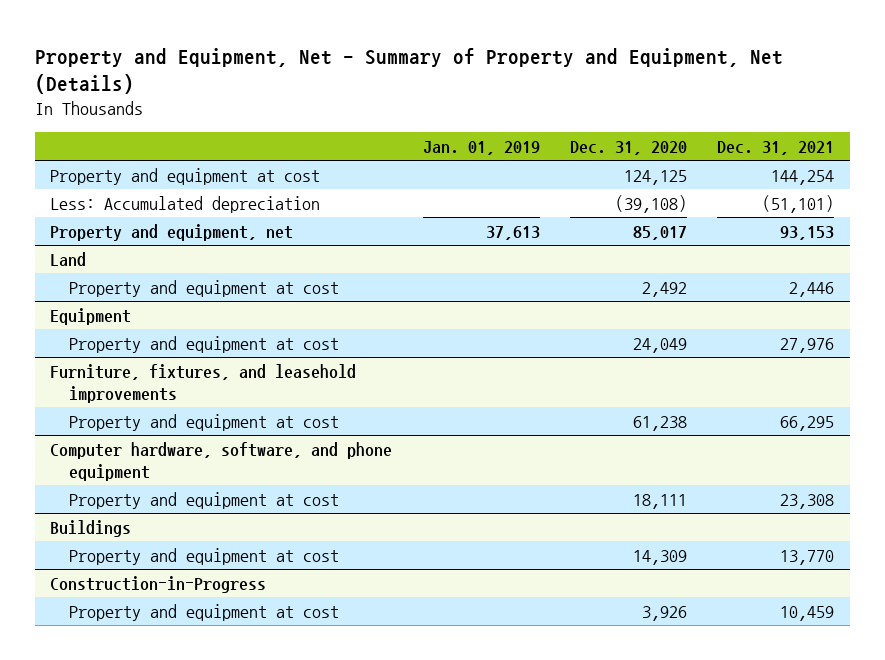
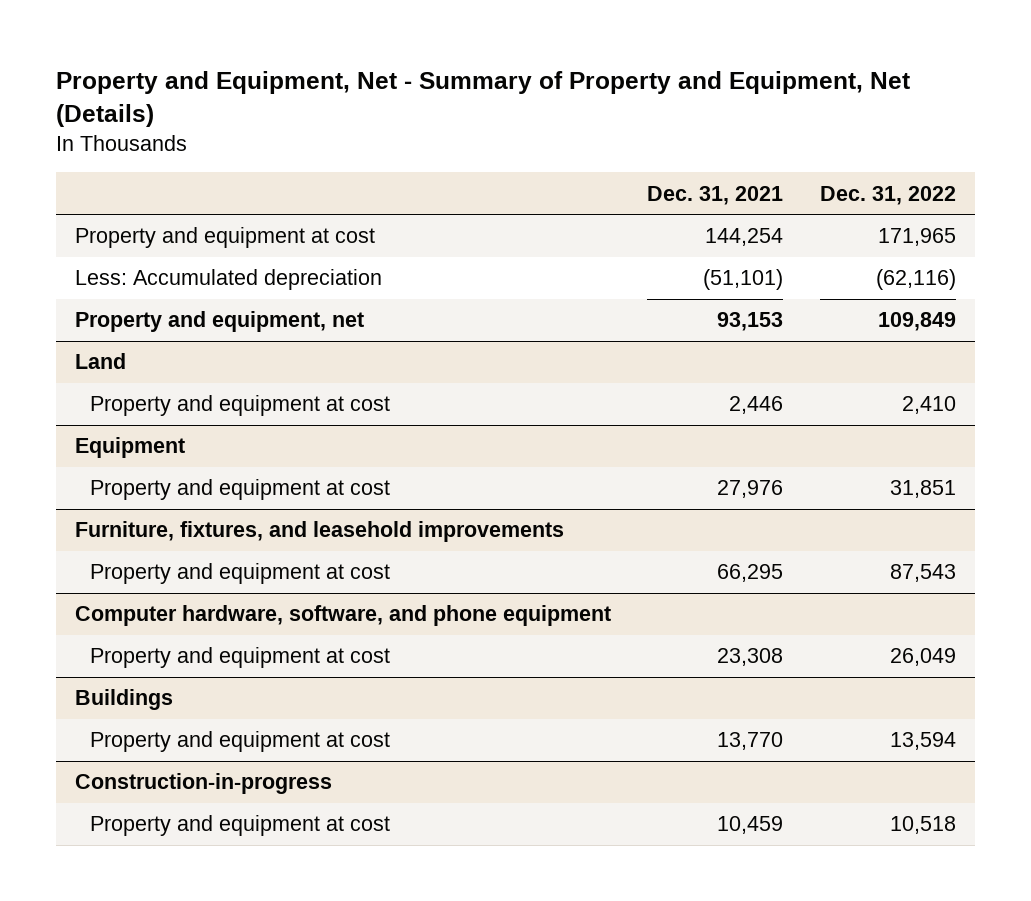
[422,140,540,155] Jan. 01, 2019 -> none
[570,140,688,155] Dec. 31, 2020 -> none
none -> [820,185,957,205] Dec. 31, 2022
[50,575,267,593] Construction-in-Progress -> [74,773,332,795] Construction-in-progress

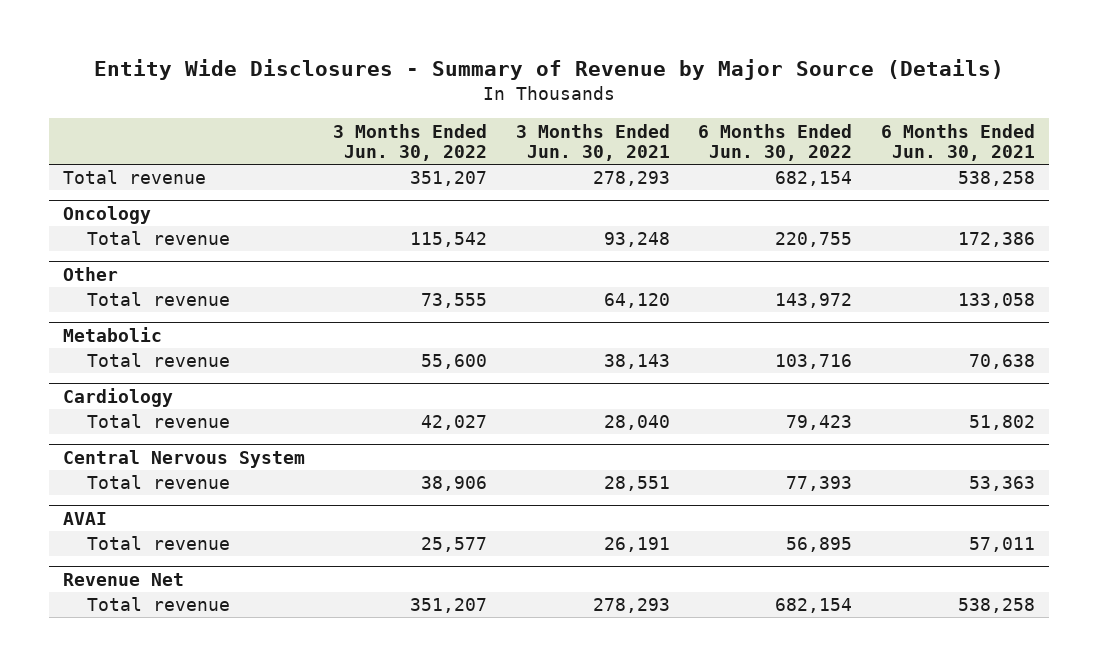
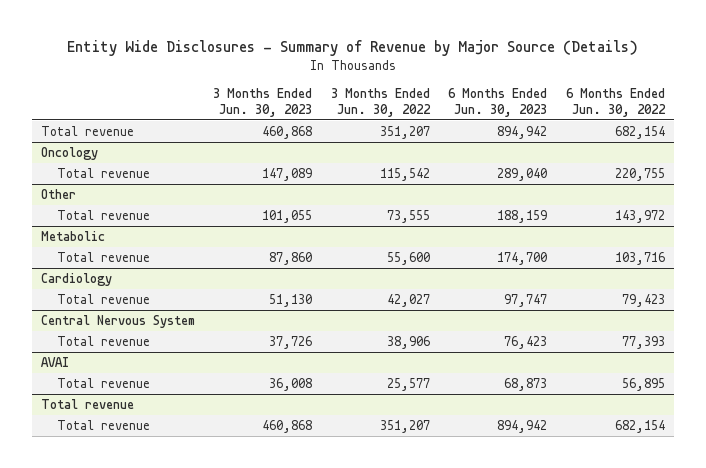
[515,123,670,162] 3 Months Ended Jun. 30, 2021 -> none
[880,123,1035,162] 6 Months Ended Jun. 30, 2021 -> none
none -> [213,87,313,117] 3 Months Ended Jun. 30, 2023
none -> [448,87,548,117] 6 Months Ended Jun. 30, 2023
[62,572,184,586] Revenue Net -> [41,399,135,410] Total revenue

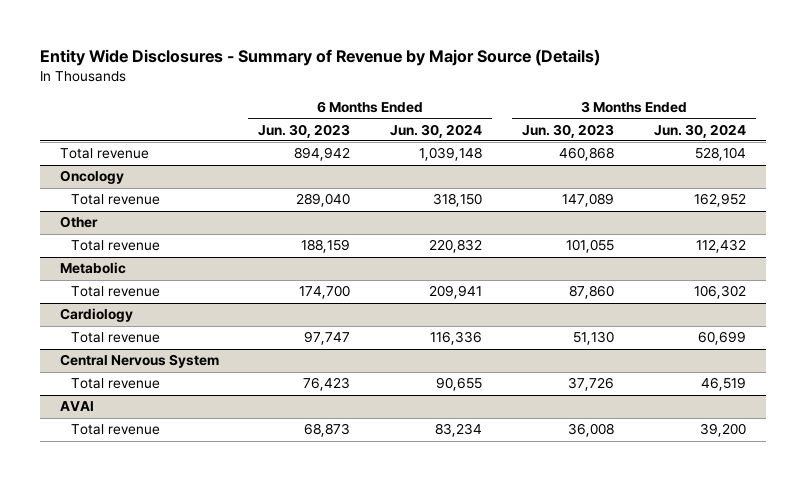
[330,87,431,117] 3 Months Ended Jun. 30, 2022 -> none
[565,87,666,117] 6 Months Ended Jun. 30, 2022 -> none
none -> [390,123,483,138] Jun. 30, 2024
none -> [653,123,746,138] Jun. 30, 2024
[41,399,135,410] Total revenue -> none
[57,420,151,431] Total revenue -> none

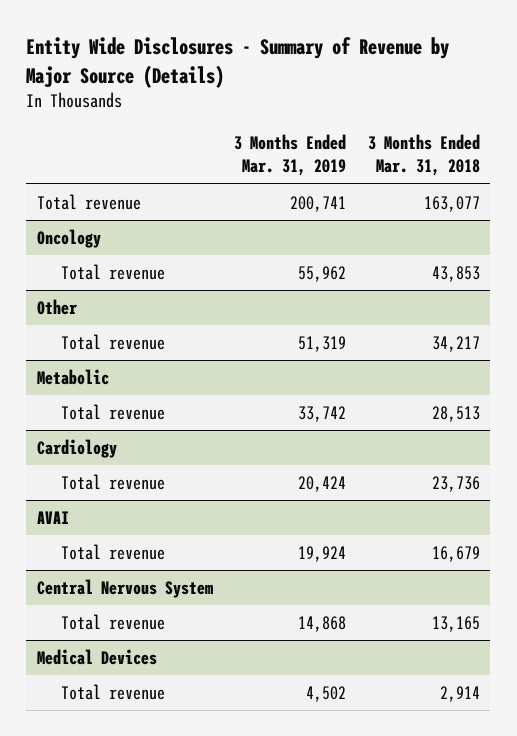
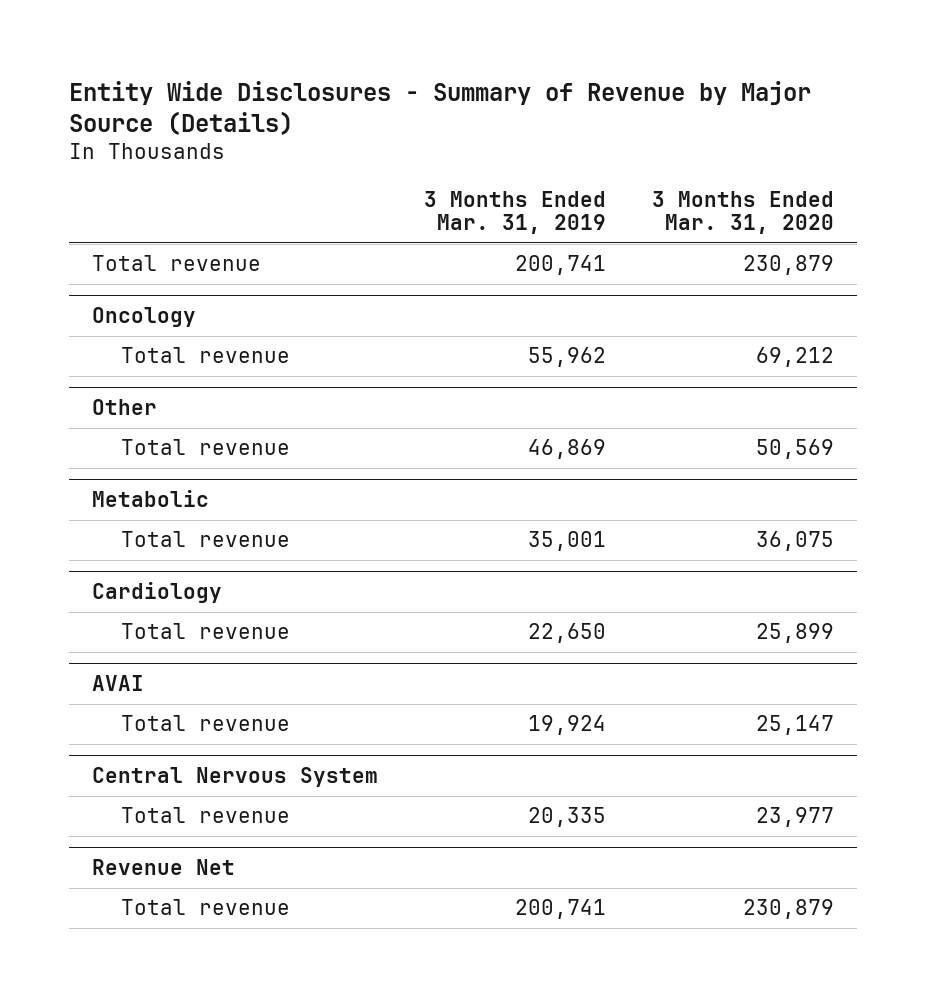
[367,133,480,177] 3 Months Ended Mar. 31, 2018 -> none
none -> [652,190,835,235] 3 Months Ended Mar. 31, 2020
[298,335,347,352] 51,319 -> [528,439,607,460] 46,869
[298,405,347,422] 33,742 -> [528,531,607,552] 35,001
[298,475,347,492] 20,424 -> [528,623,607,644] 22,650
[36,648,157,665] Medical Devices -> none
[298,615,347,632] 14,868 -> [528,807,607,828] 20,335
none -> [92,859,236,876] Revenue Net
[306,685,347,702] 4,502 -> [515,899,607,920] 200,741

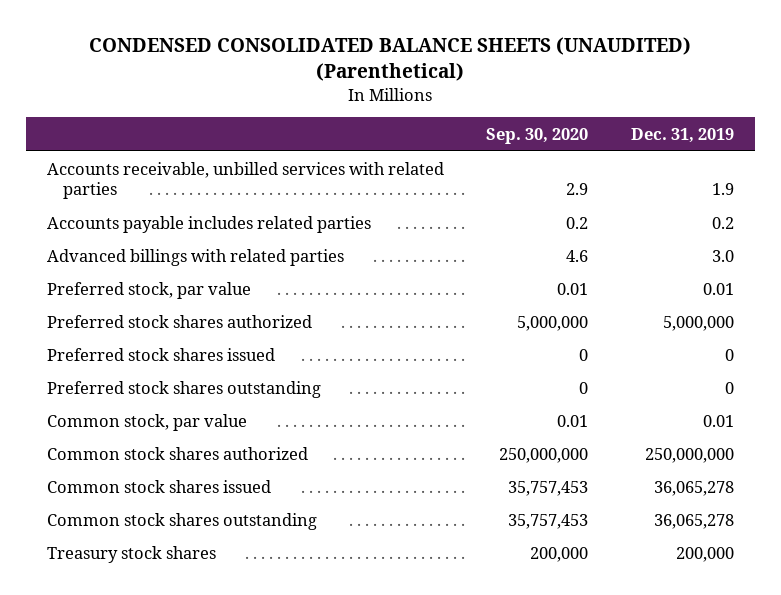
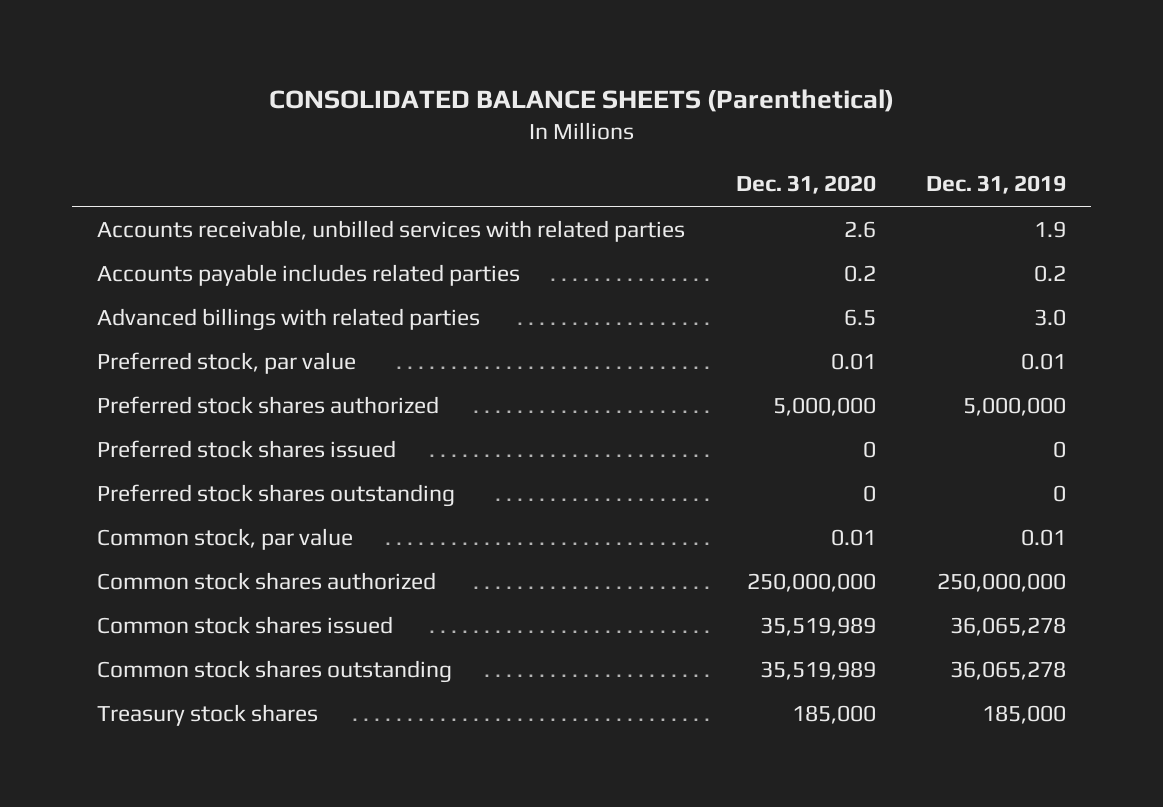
[89,37,692,82] CONDENSED CONSOLIDATED BALANCE SHEETS (UNAUDITED) (Parenthetical) -> [268,88,894,112] CONSOLIDATED BALANCE SHEETS (Parenthetical)
[486,127,589,144] Sep. 30, 2020 -> none
none -> [735,175,876,195] Dec. 31, 2020
[675,546,734,562] 200,000 -> [982,704,1067,724] 185,000

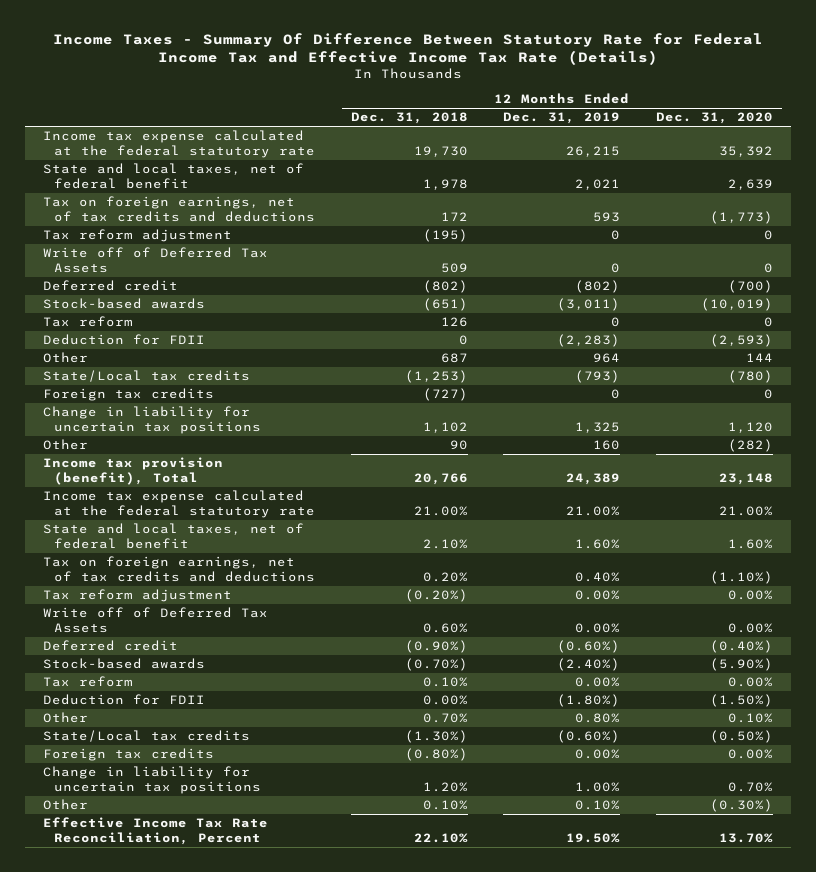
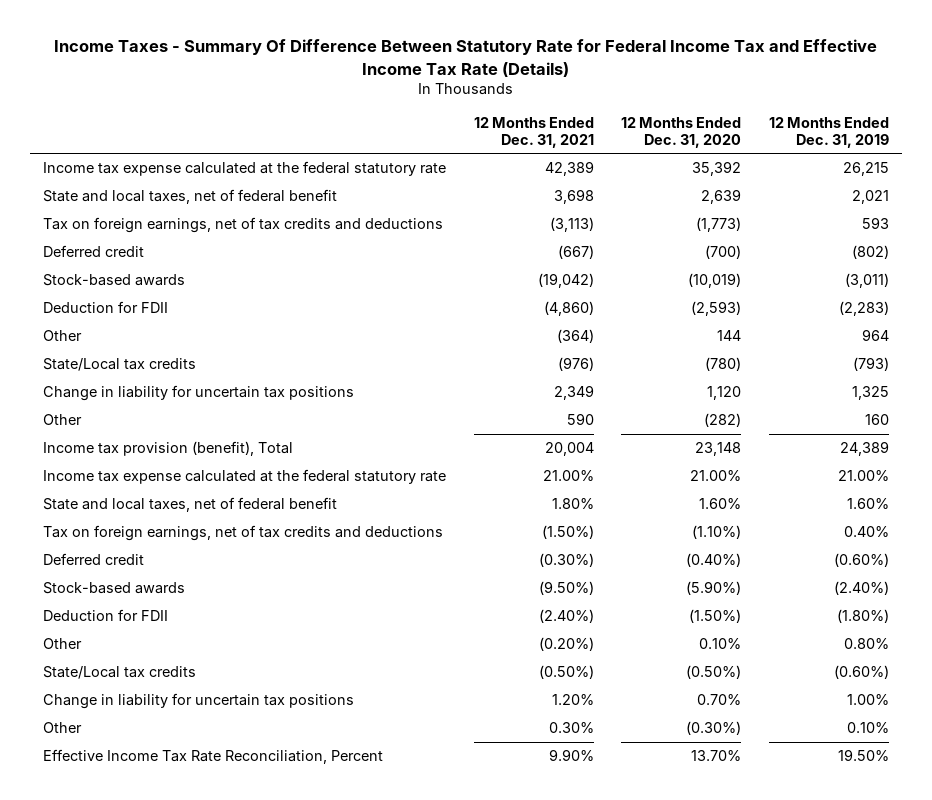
[350,112,468,125] Dec. 31, 2018 -> none
none -> [473,116,594,148] 12 Months Ended Dec. 31, 2021
[43,229,233,243] Tax reform adjustment -> none
[43,247,269,274] Write off of Deferred Tax Assets -> none
[43,316,134,328] Tax reform -> none
[43,388,215,402] Foreign tax credits -> none
[43,589,233,603] Tax reform adjustment -> none
[43,607,269,634] Write off of Deferred Tax Assets -> none
[43,676,134,688] Tax reform -> none
[43,748,215,762] Foreign tax credits -> none

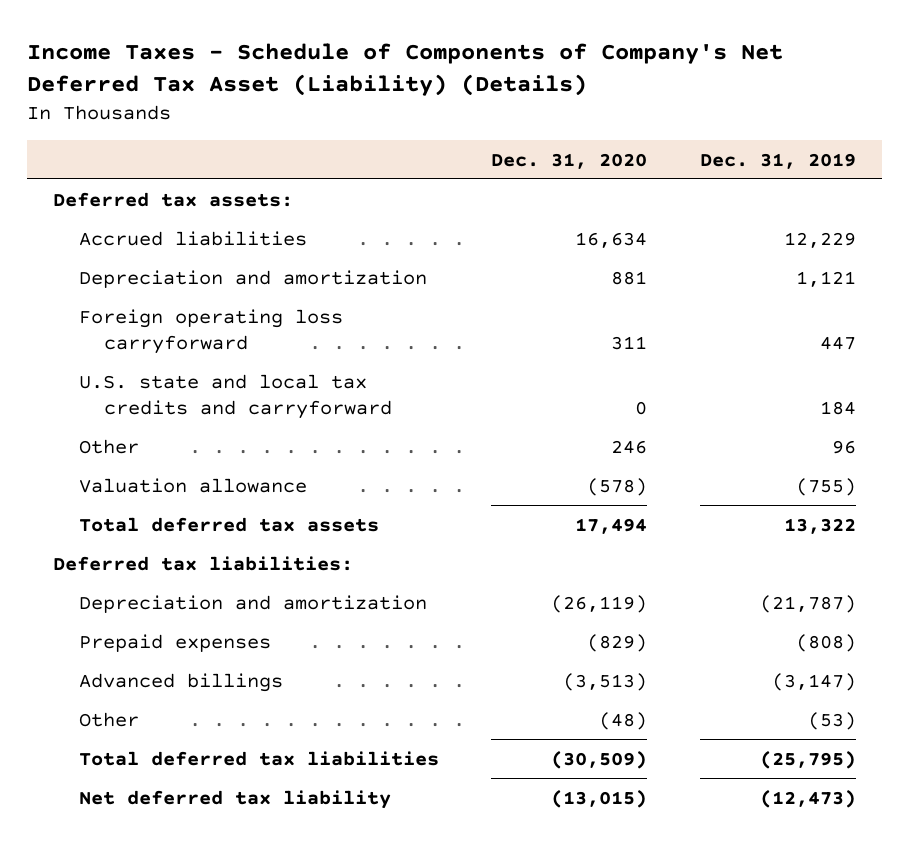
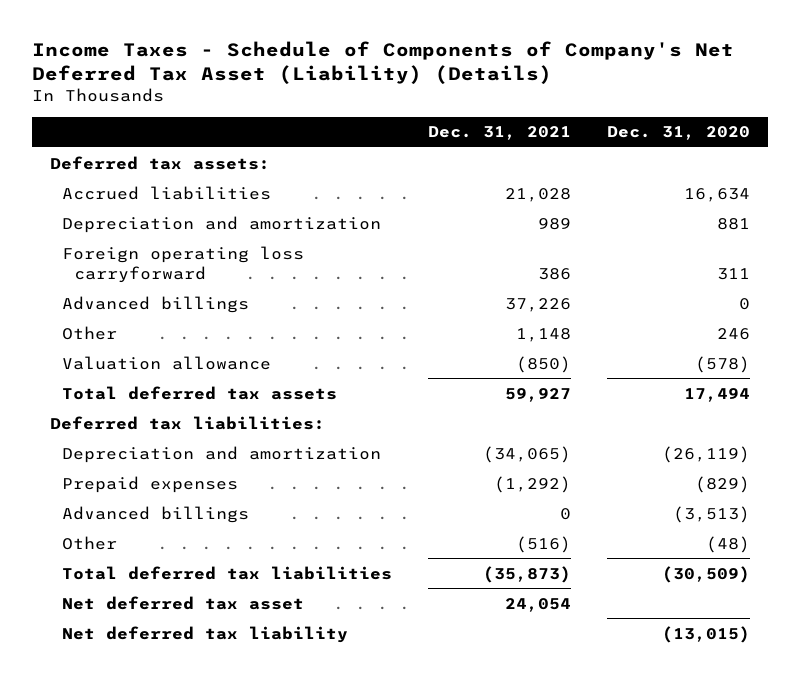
[699,152,856,169] Dec. 31, 2019 -> none
none -> [428,126,572,141] Dec. 31, 2021
[78,373,393,419] U.S. state and local tax credits and carryforward -> none
none -> [62,295,250,313] Advanced billings
none -> [62,595,305,610] Net deferred tax asset

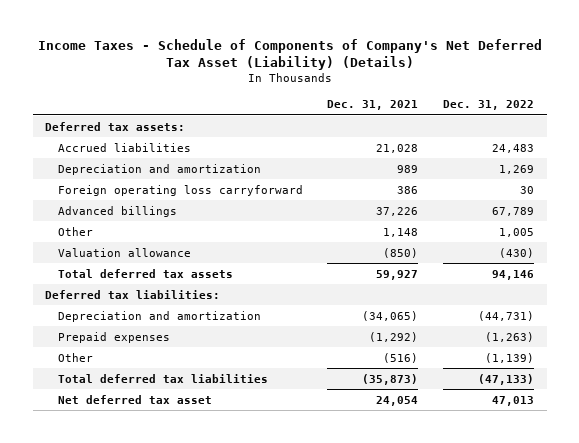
[607,126,751,141] Dec. 31, 2020 -> none
none -> [443,100,535,111] Dec. 31, 2022
[62,505,250,523] Advanced billings -> none
[62,625,349,643] Net deferred tax liability -> none

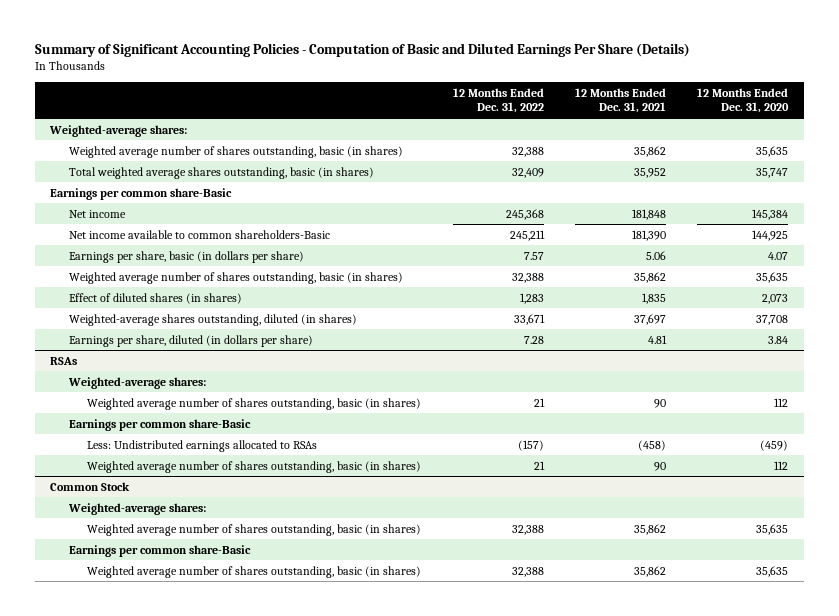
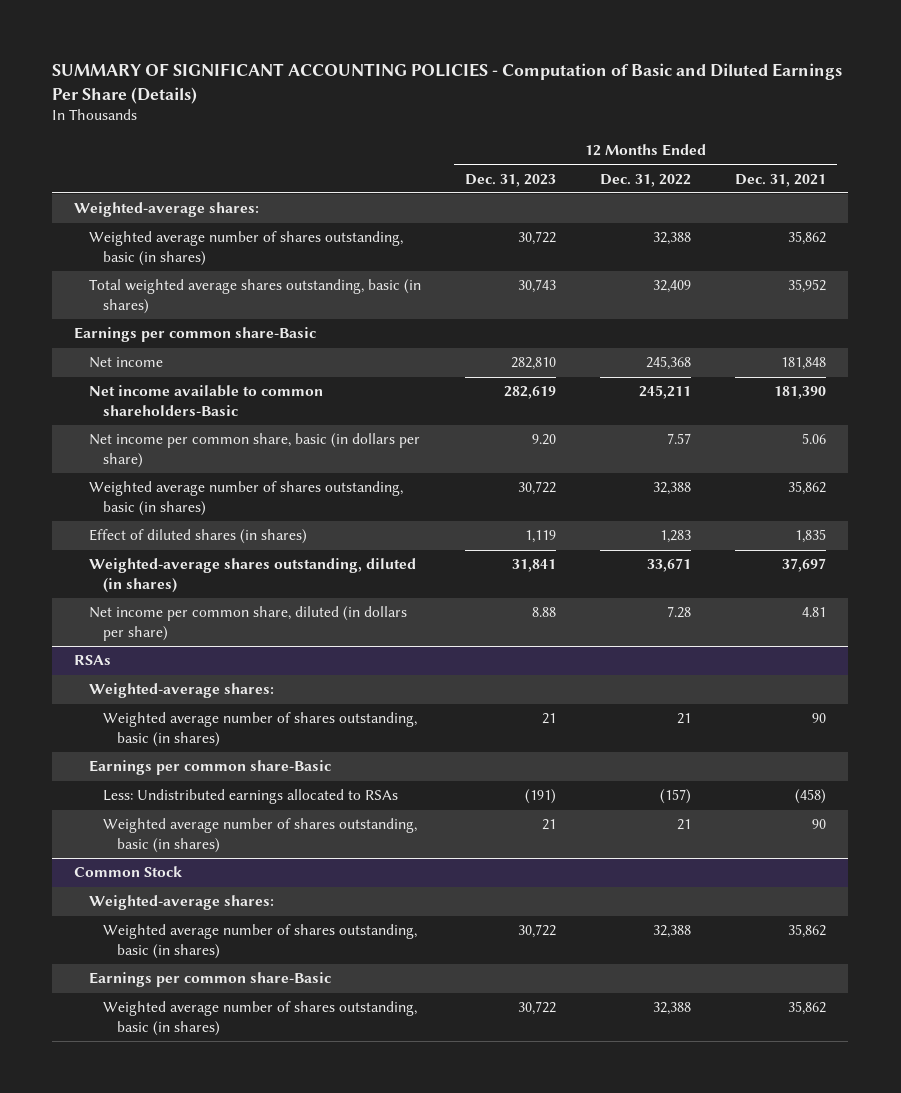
[34,42,690,57] Summary of Significant Accounting Policies - Computation of Basic and Diluted Earnings Per Share (Details) -> [52,62,843,104] SUMMARY OF SIGNIFICANT ACCOUNTING POLICIES - Computation of Basic and Diluted Earnings Per Share (Details)
[697,88,790,114] 12 Months Ended Dec. 31, 2020 -> none
none -> [464,173,556,187] Dec. 31, 2023
[68,250,304,263] Earnings per share, basic (in dollars per share) -> [88,433,420,468] Net income per common share, basic (in dollars per share)
[68,334,313,347] Earnings per share, diluted (in dollars per share) -> [88,606,407,641] Net income per common share, diluted (in dollars per share)

